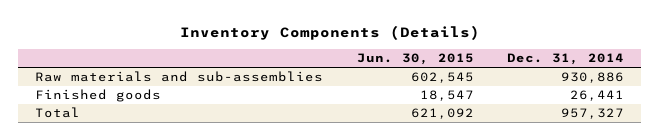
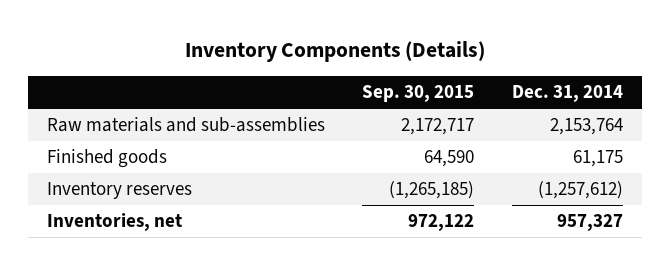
[356,53,474,66] Jun. 30, 2015 -> none
none -> [362,85,475,103] Sep. 30, 2015
[561,72,625,84] 930,886 -> [549,118,623,136] 2,153,764
[570,90,625,102] 26,441 -> [572,150,623,168] 61,175
none -> [46,182,192,200] Inventory reserves
[35,107,81,119] Total -> [46,213,182,232] Inventories, net

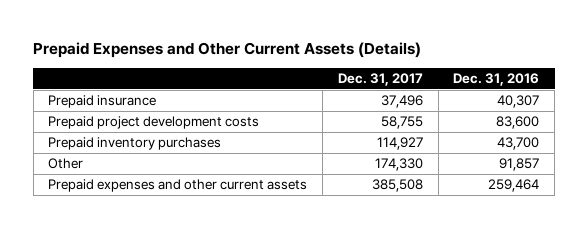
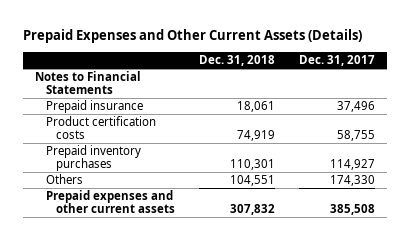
[453,73,540,87] Dec. 31, 2016 -> none
none -> [199,55,276,67] Dec. 31, 2018
none -> [34,71,141,95] Notes to Financial Statements
[48,116,260,130] Prepaid project development costs -> [45,116,156,140] Product certification costs
[48,158,84,170] Other -> [45,174,83,185] Others

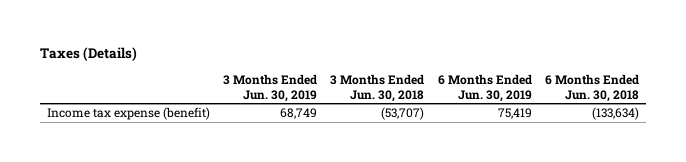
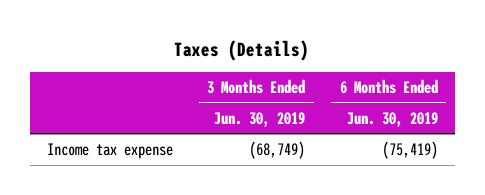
[330,73,425,102] 3 Months Ended Jun. 30, 2018 -> none
[545,73,640,102] 6 Months Ended Jun. 30, 2018 -> none
[46,107,210,121] Income tax expense (benefit) -> [47,143,174,160] Income tax expense
[280,108,318,120] 68,749 -> [249,141,306,160] (68,749)
[497,108,532,120] 75,419 -> [381,141,438,160] (75,419)

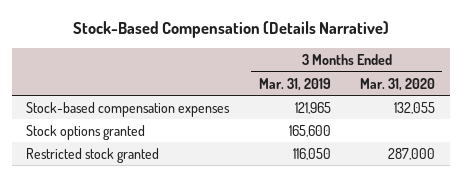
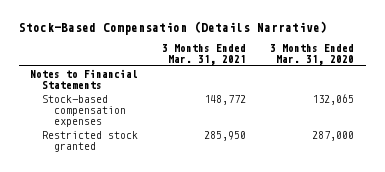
[258,77,331,91] Mar. 31, 2019 -> none
none -> [162,43,247,66] 3 Months Ended Mar. 31, 2021
[26,124,146,140] Stock options granted -> none
none -> [30,68,139,90] Notes to Financial Statements
[393,101,435,114] 132,055 -> [312,93,355,105] 132,065

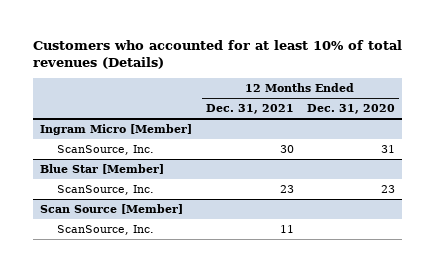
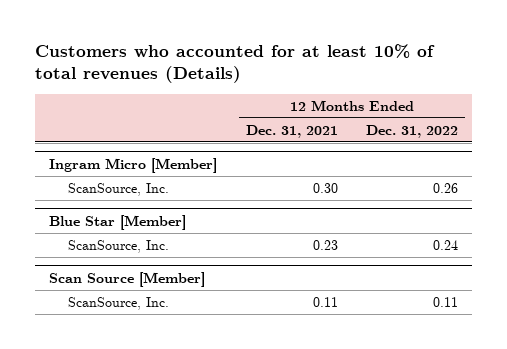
[307,104,396,115] Dec. 31, 2020 -> none
none -> [365,124,458,138] Dec. 31, 2022
[279,145,294,154] 30 -> [312,182,338,193] 0.30
[279,185,294,194] 23 -> [312,239,338,250] 0.23
[279,225,294,234] 11 -> [312,296,338,307] 0.11

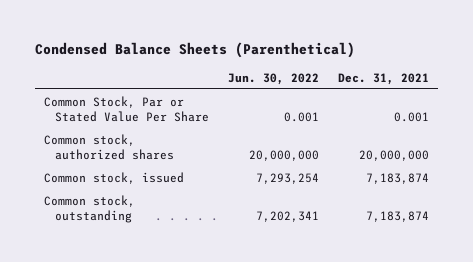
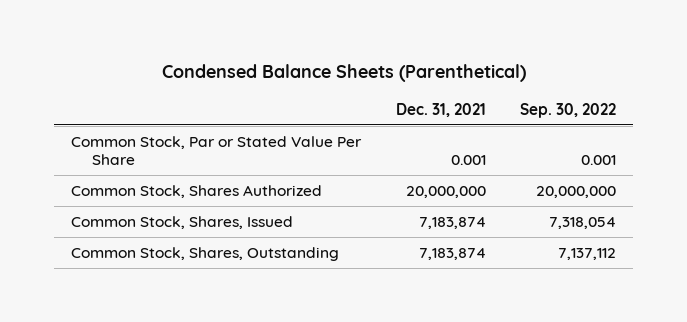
[227,72,319,85] Jun. 30, 2022 -> none
none -> [519,102,616,118] Sep. 30, 2022
[44,133,174,160] Common stock, authorized shares -> [71,184,323,198] Common Stock, Shares Authorized
[44,171,185,184] Common stock, issued -> [71,215,294,229] Common Stock, Shares, Issued
[44,194,136,223] Common stock, outstanding -> [71,246,340,261] Common Stock, Shares, Outstanding

